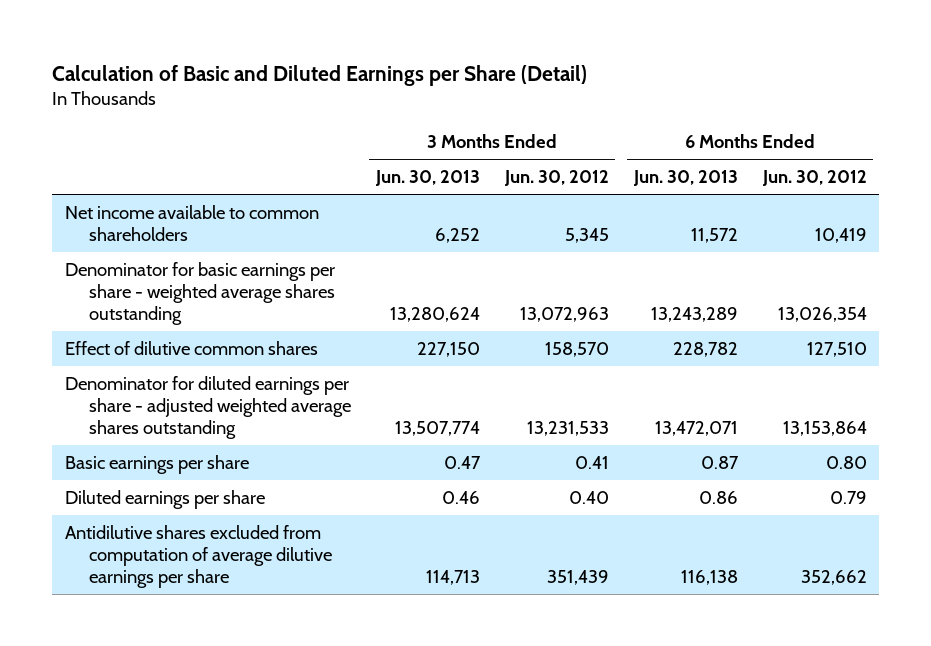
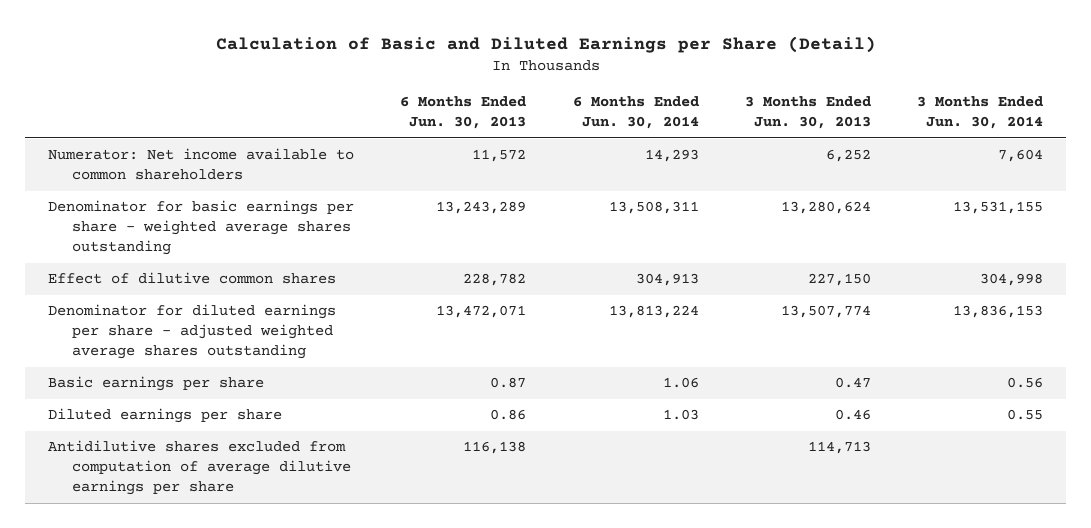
[503,170,609,187] Jun. 30, 2012 -> none
[761,170,867,187] Jun. 30, 2012 -> none
none -> [572,96,699,130] 6 Months Ended Jun. 30, 2014
none -> [916,96,1043,130] 3 Months Ended Jun. 30, 2014
[64,205,319,242] Net income available to common shareholders -> [48,148,355,181] Numerator: Net income available to common shareholders

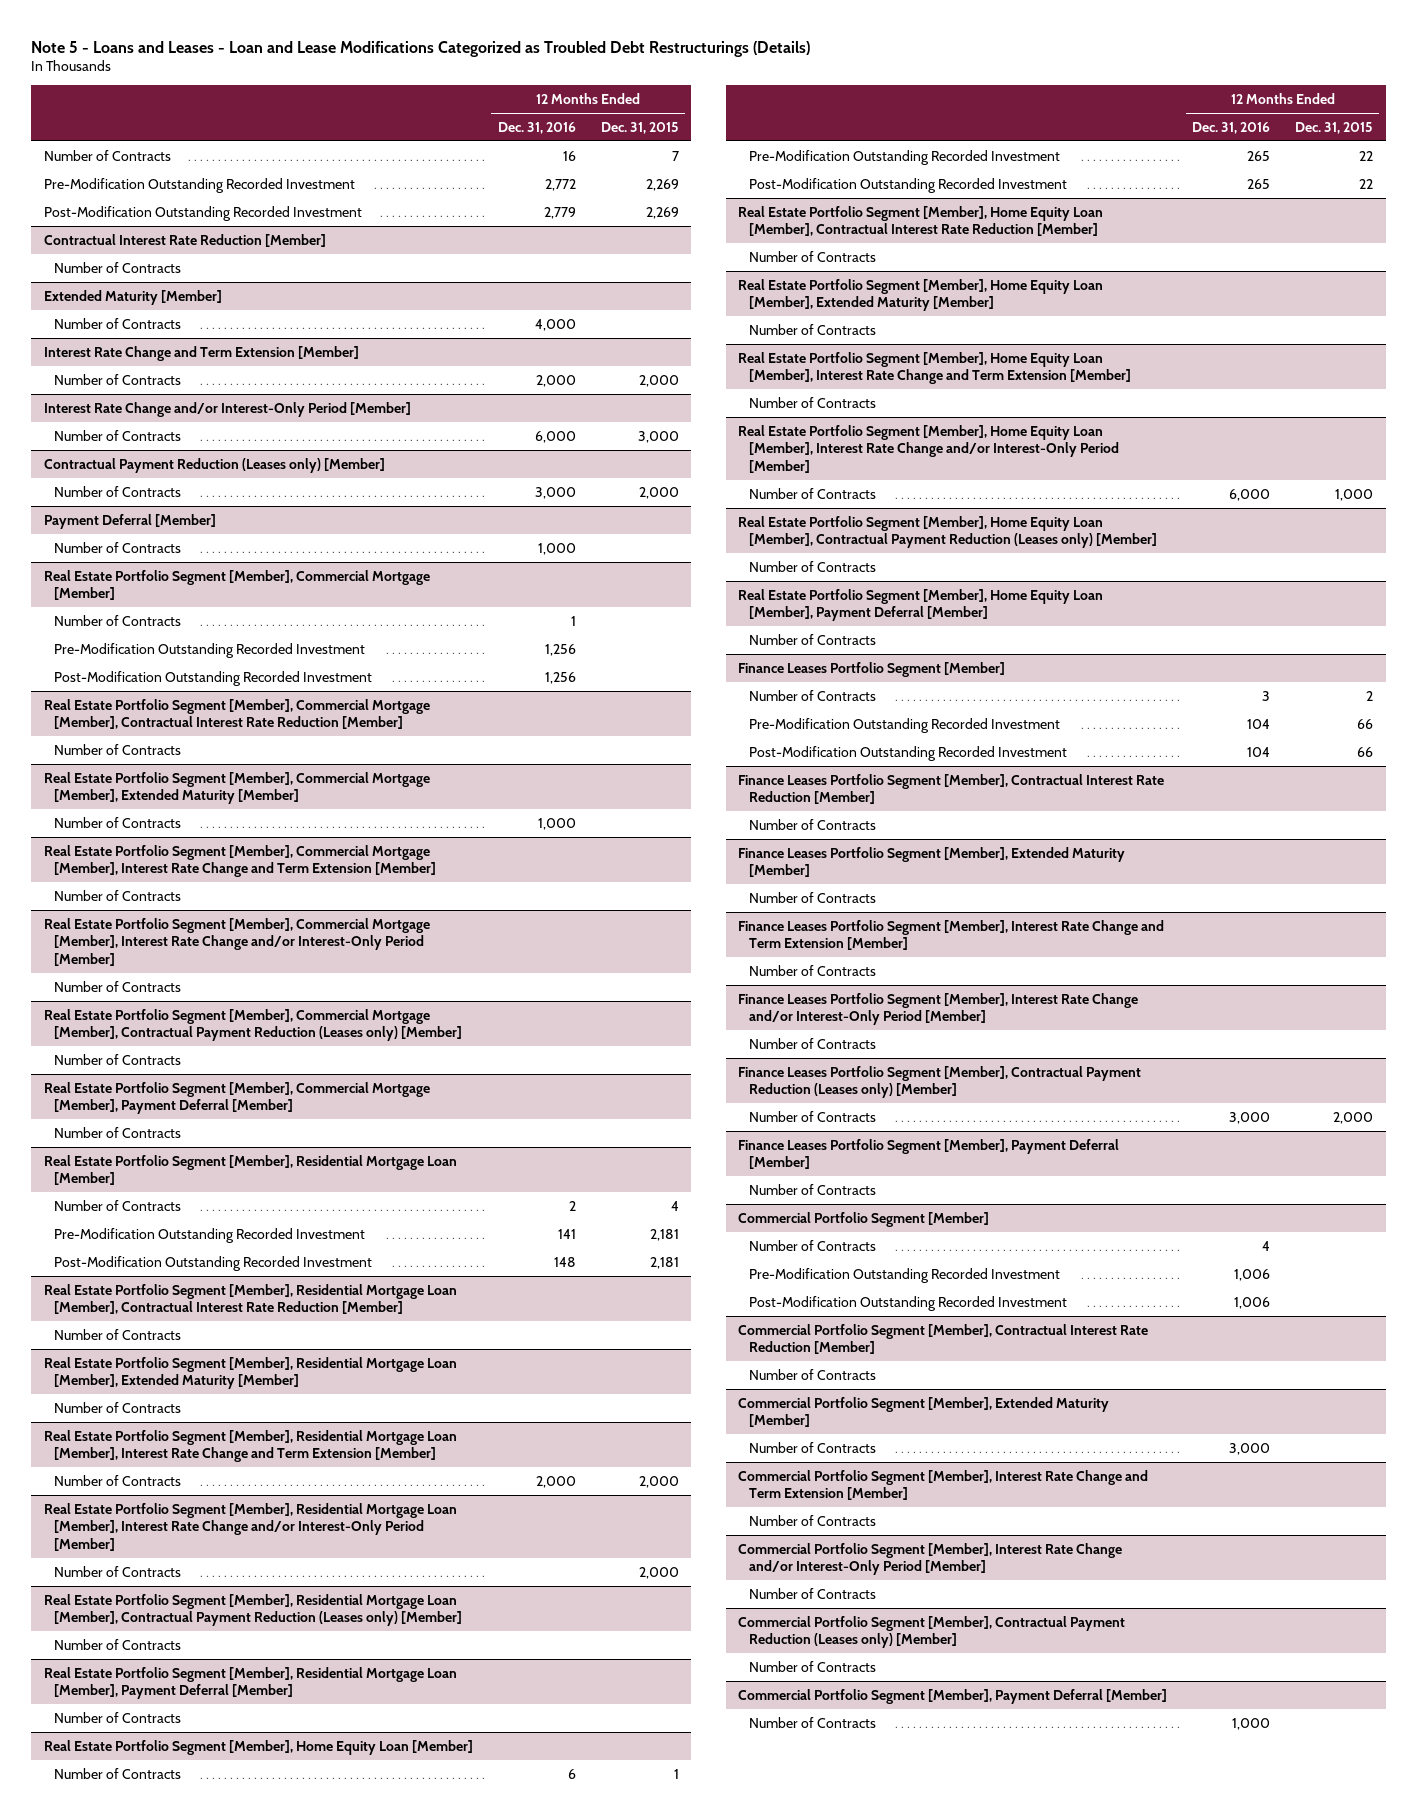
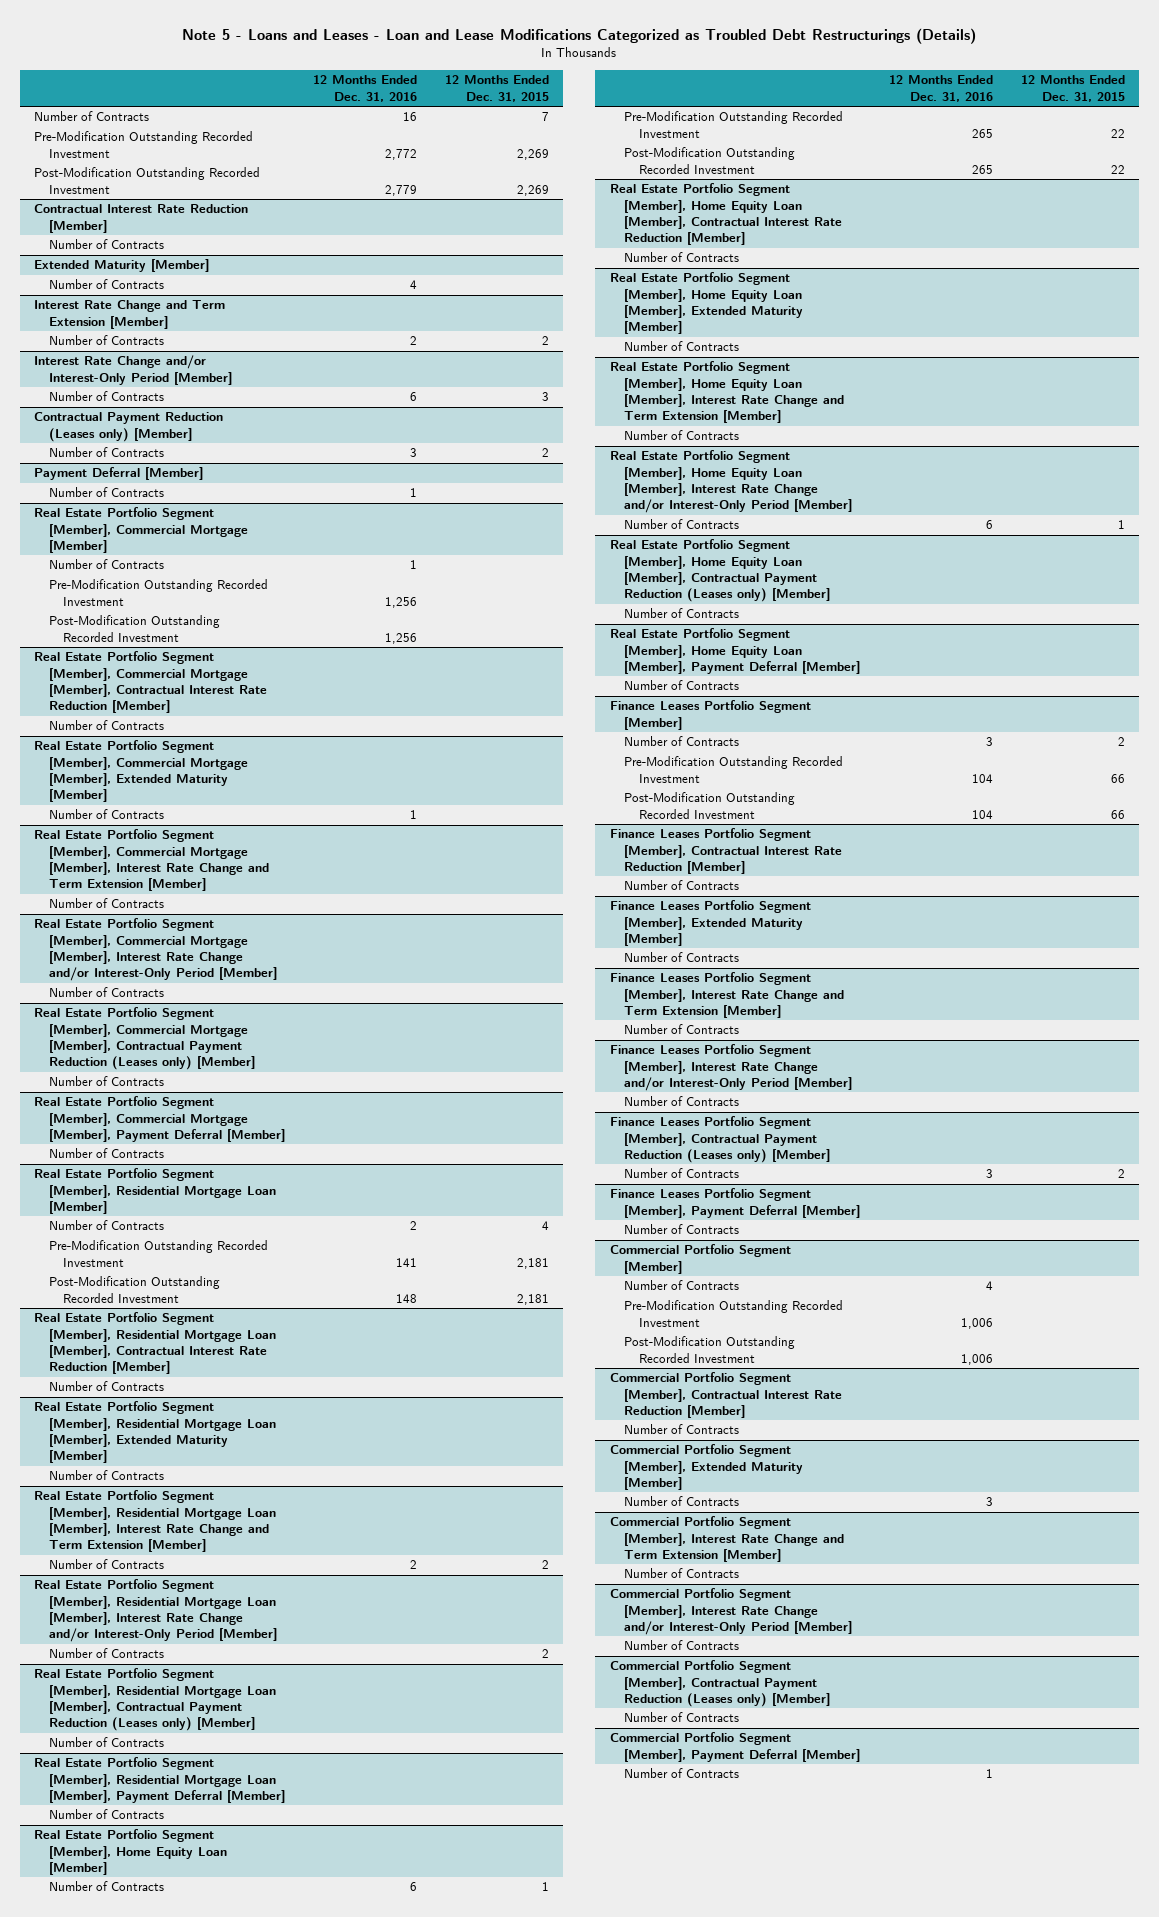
[534,318,576,331] 4,000 -> [409,280,417,290] 4
[535,374,576,387] 2,000 -> [409,336,417,346] 2
[638,374,679,387] 2,000 -> [542,336,550,346] 2
[534,430,576,443] 6,000 -> [409,392,417,402] 6
[637,430,679,443] 3,000 -> [542,392,550,402] 3
[534,486,576,499] 3,000 -> [409,448,417,458] 3
[638,486,679,499] 2,000 -> [542,448,550,458] 2
[537,542,576,555] 1,000 -> [409,488,417,498] 1
[537,817,576,830] 1,000 -> [409,810,417,820] 1
[535,1475,576,1488] 2,000 -> [409,1560,417,1570] 2
[638,1475,679,1488] 2,000 -> [542,1560,550,1570] 2
[638,1566,679,1579] 2,000 -> [542,1649,550,1659] 2
[1229,488,1271,501] 6,000 -> [985,520,993,530] 6
[1335,488,1374,501] 1,000 -> [1117,520,1125,530] 1
[1229,1111,1271,1124] 3,000 -> [985,1169,993,1179] 3
[1333,1111,1374,1124] 2,000 -> [1117,1169,1125,1179] 2
[1229,1442,1271,1455] 3,000 -> [985,1497,993,1507] 3
[1232,1717,1271,1730] 1,000 -> [985,1769,993,1779] 1

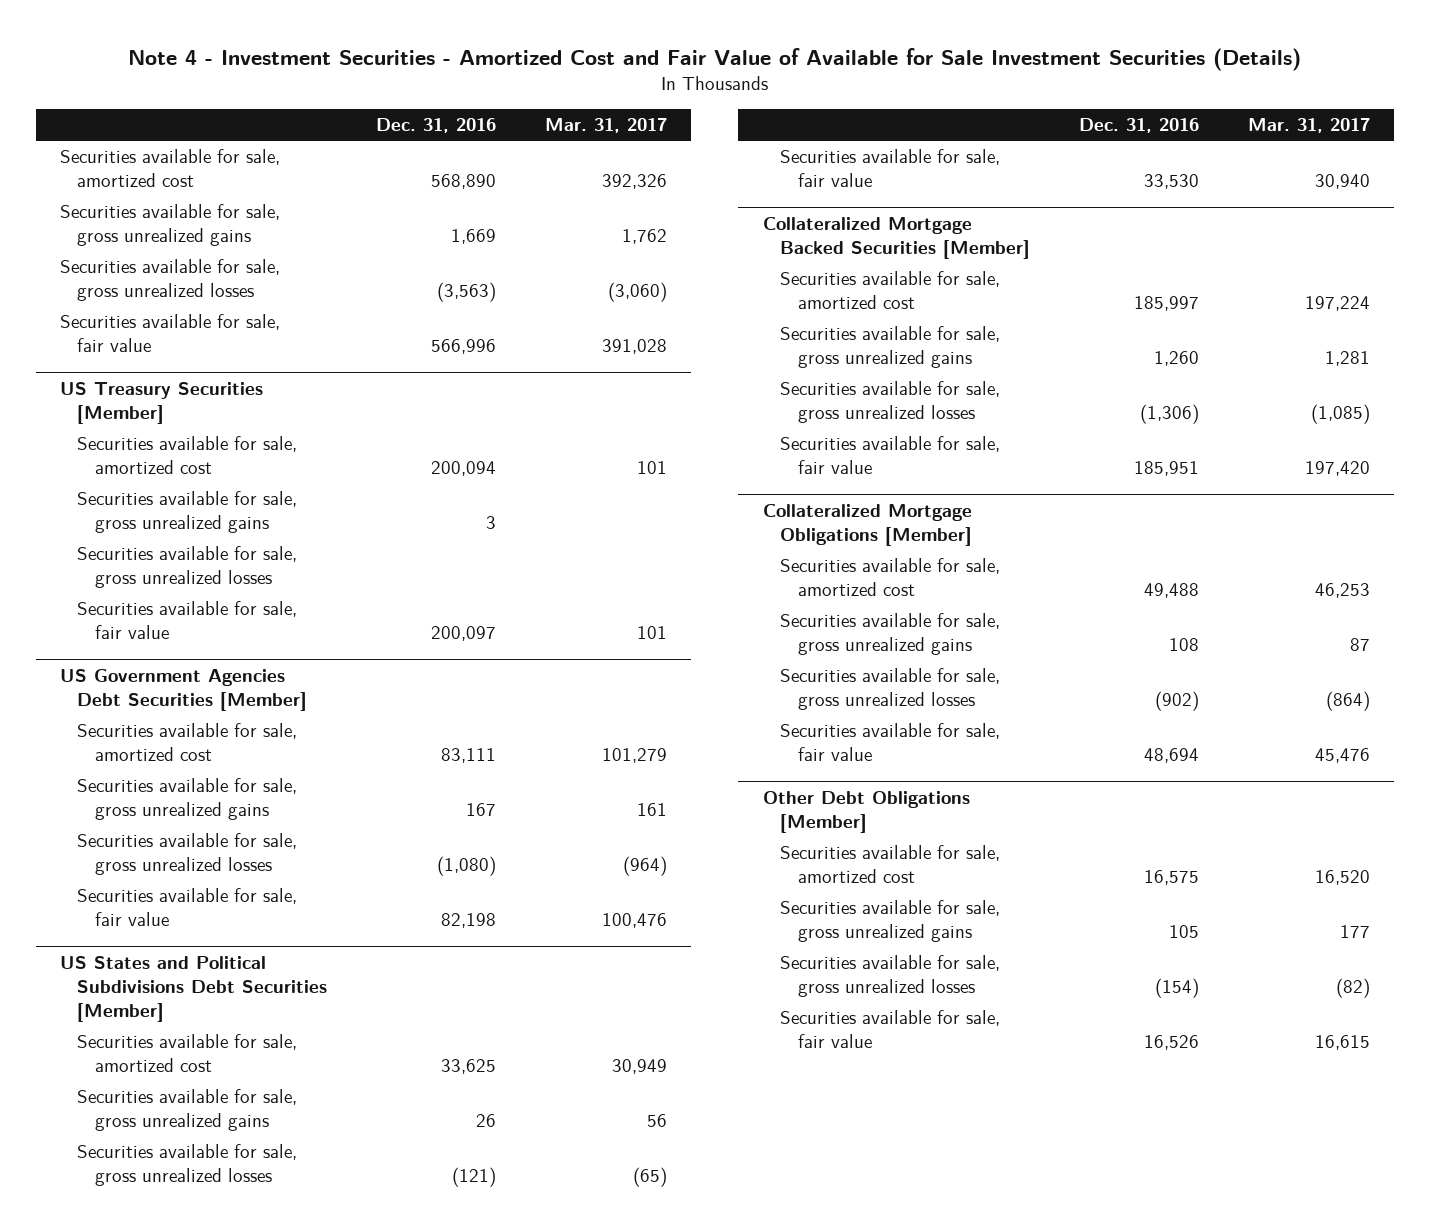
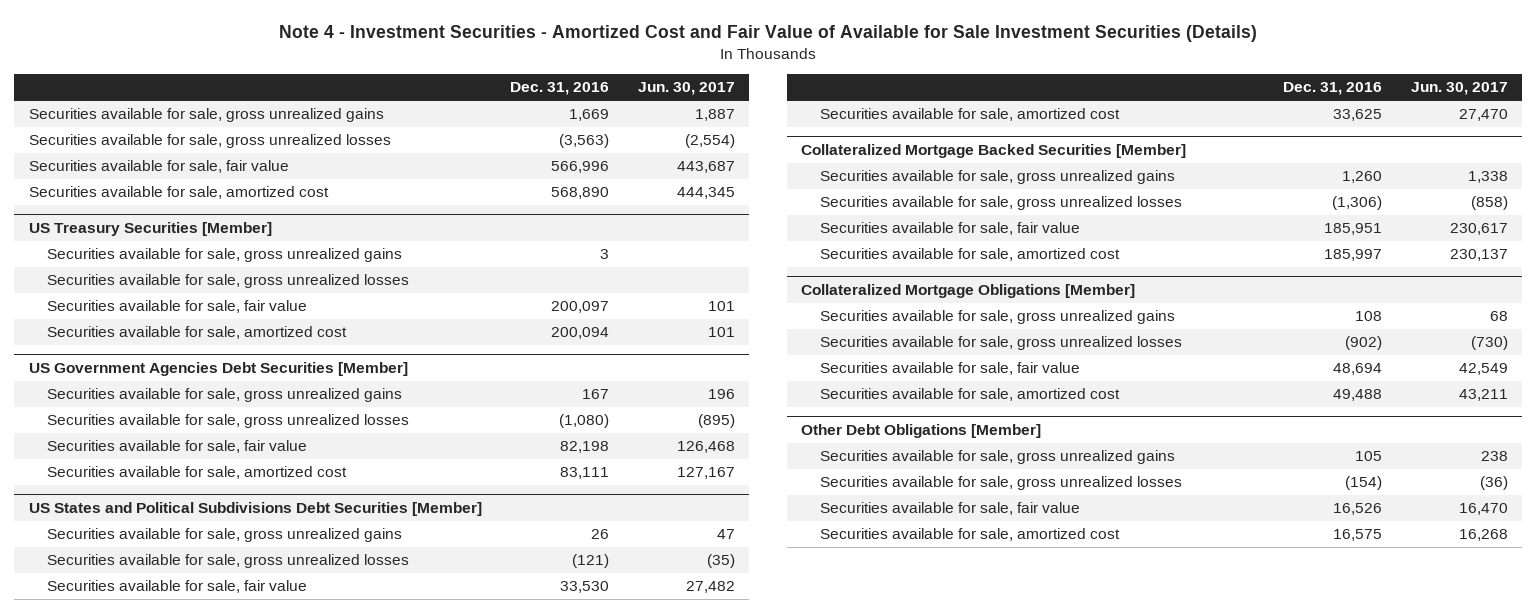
[544,118,667,134] Mar. 31, 2017 -> none
none -> [637,82,735,96] Jun. 30, 2017
[59,148,280,187] Securities available for sale, amortized cost -> [28,186,329,200] Securities available for sale, amortized cost
[77,435,298,474] Securities available for sale, amortized cost -> [46,326,347,340] Securities available for sale, amortized cost
[77,722,298,761] Securities available for sale, amortized cost -> [46,466,347,480] Securities available for sale, amortized cost
[77,1033,298,1072] Securities available for sale, amortized cost -> [819,108,1120,122] Securities available for sale, amortized cost
[780,270,1001,309] Securities available for sale, amortized cost -> [819,248,1120,262] Securities available for sale, amortized cost
[780,557,1001,596] Securities available for sale, amortized cost -> [819,388,1120,402] Securities available for sale, amortized cost
[780,844,1001,883] Securities available for sale, amortized cost -> [819,528,1120,542] Securities available for sale, amortized cost

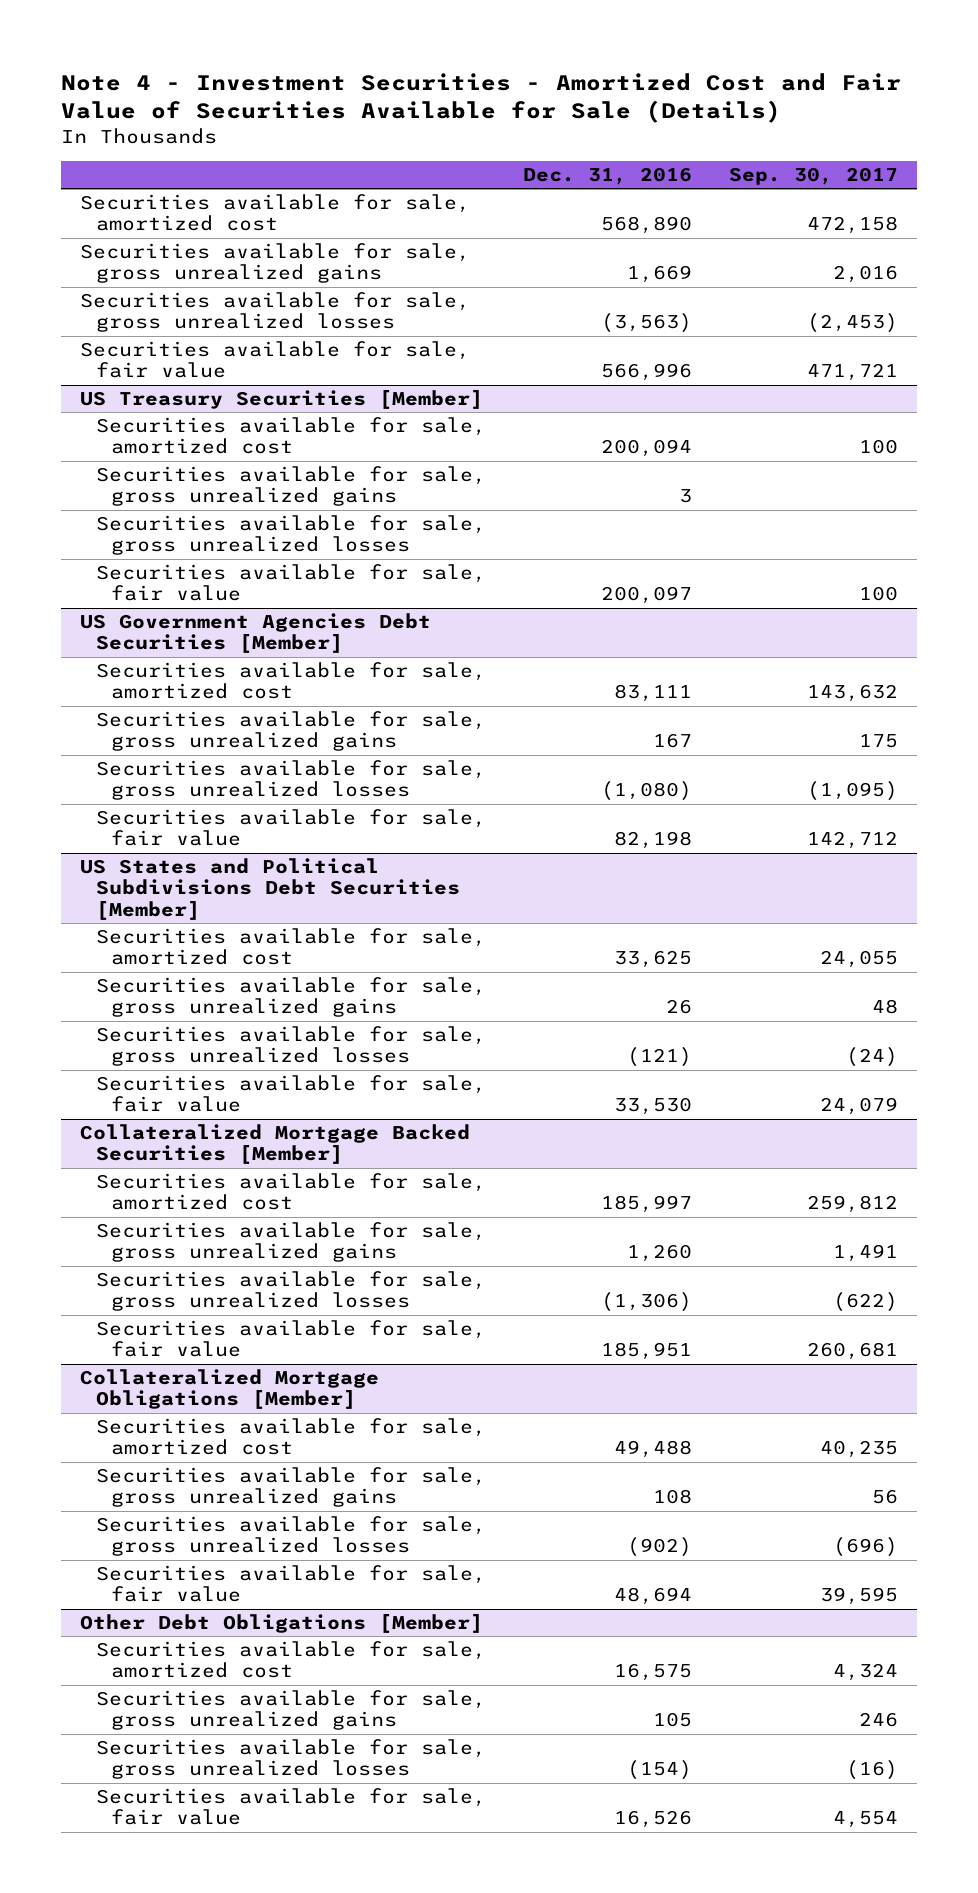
[279,25,1258,43] Note 4 - Investment Securities - Amortized Cost and Fair Value of Available for Sale Investment Securities (Details) -> [61,72,902,124] Note 4 - Investment Securities - Amortized Cost and Fair Value of Securities Available for Sale (Details)
[637,82,735,96] Jun. 30, 2017 -> none
none -> [729,167,899,186] Sep. 30, 2017
[28,186,329,200] Securities available for sale, amortized cost -> [79,194,470,232] Securities available for sale, amortized cost
[46,326,347,340] Securities available for sale, amortized cost -> [95,417,486,455] Securities available for sale, amortized cost
[46,466,347,480] Securities available for sale, amortized cost -> [95,662,486,700] Securities available for sale, amortized cost
[819,108,1120,122] Securities available for sale, amortized cost -> [95,928,486,966] Securities available for sale, amortized cost
[819,248,1120,262] Securities available for sale, amortized cost -> [95,1173,486,1211] Securities available for sale, amortized cost
[819,388,1120,402] Securities available for sale, amortized cost -> [95,1418,486,1456] Securities available for sale, amortized cost
[819,528,1120,542] Securities available for sale, amortized cost -> [95,1641,486,1679] Securities available for sale, amortized cost

